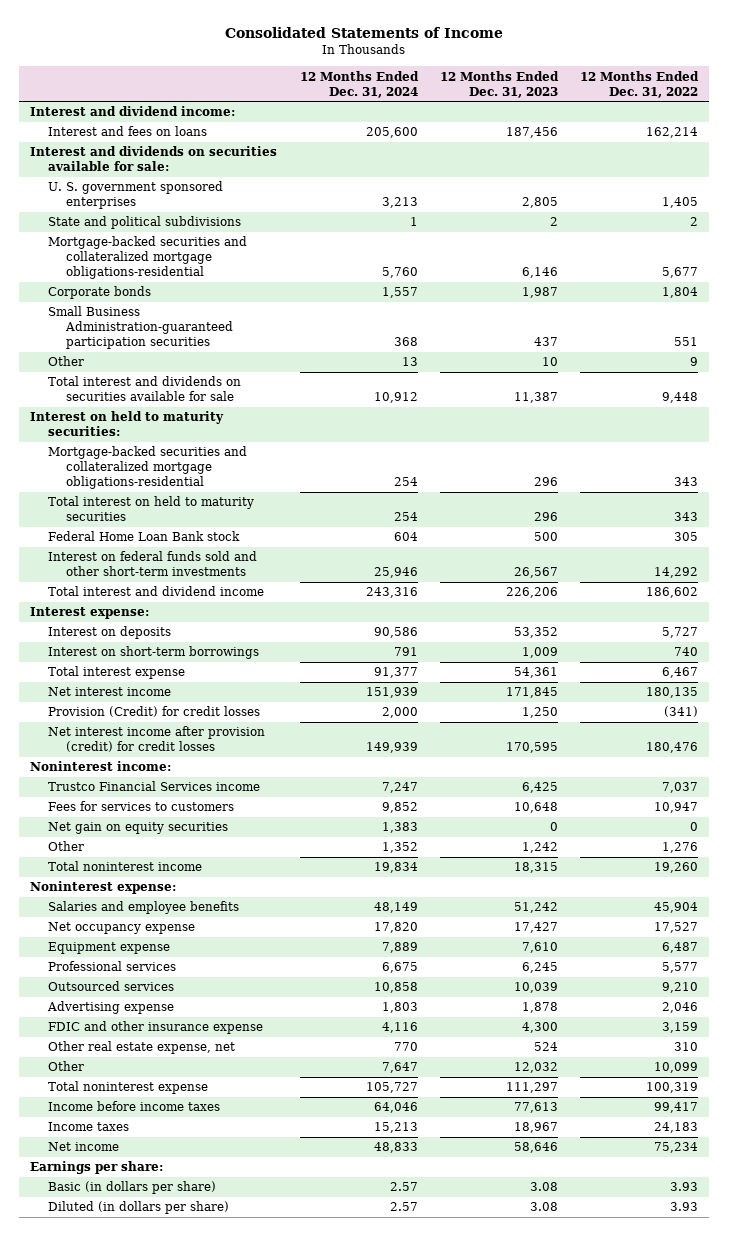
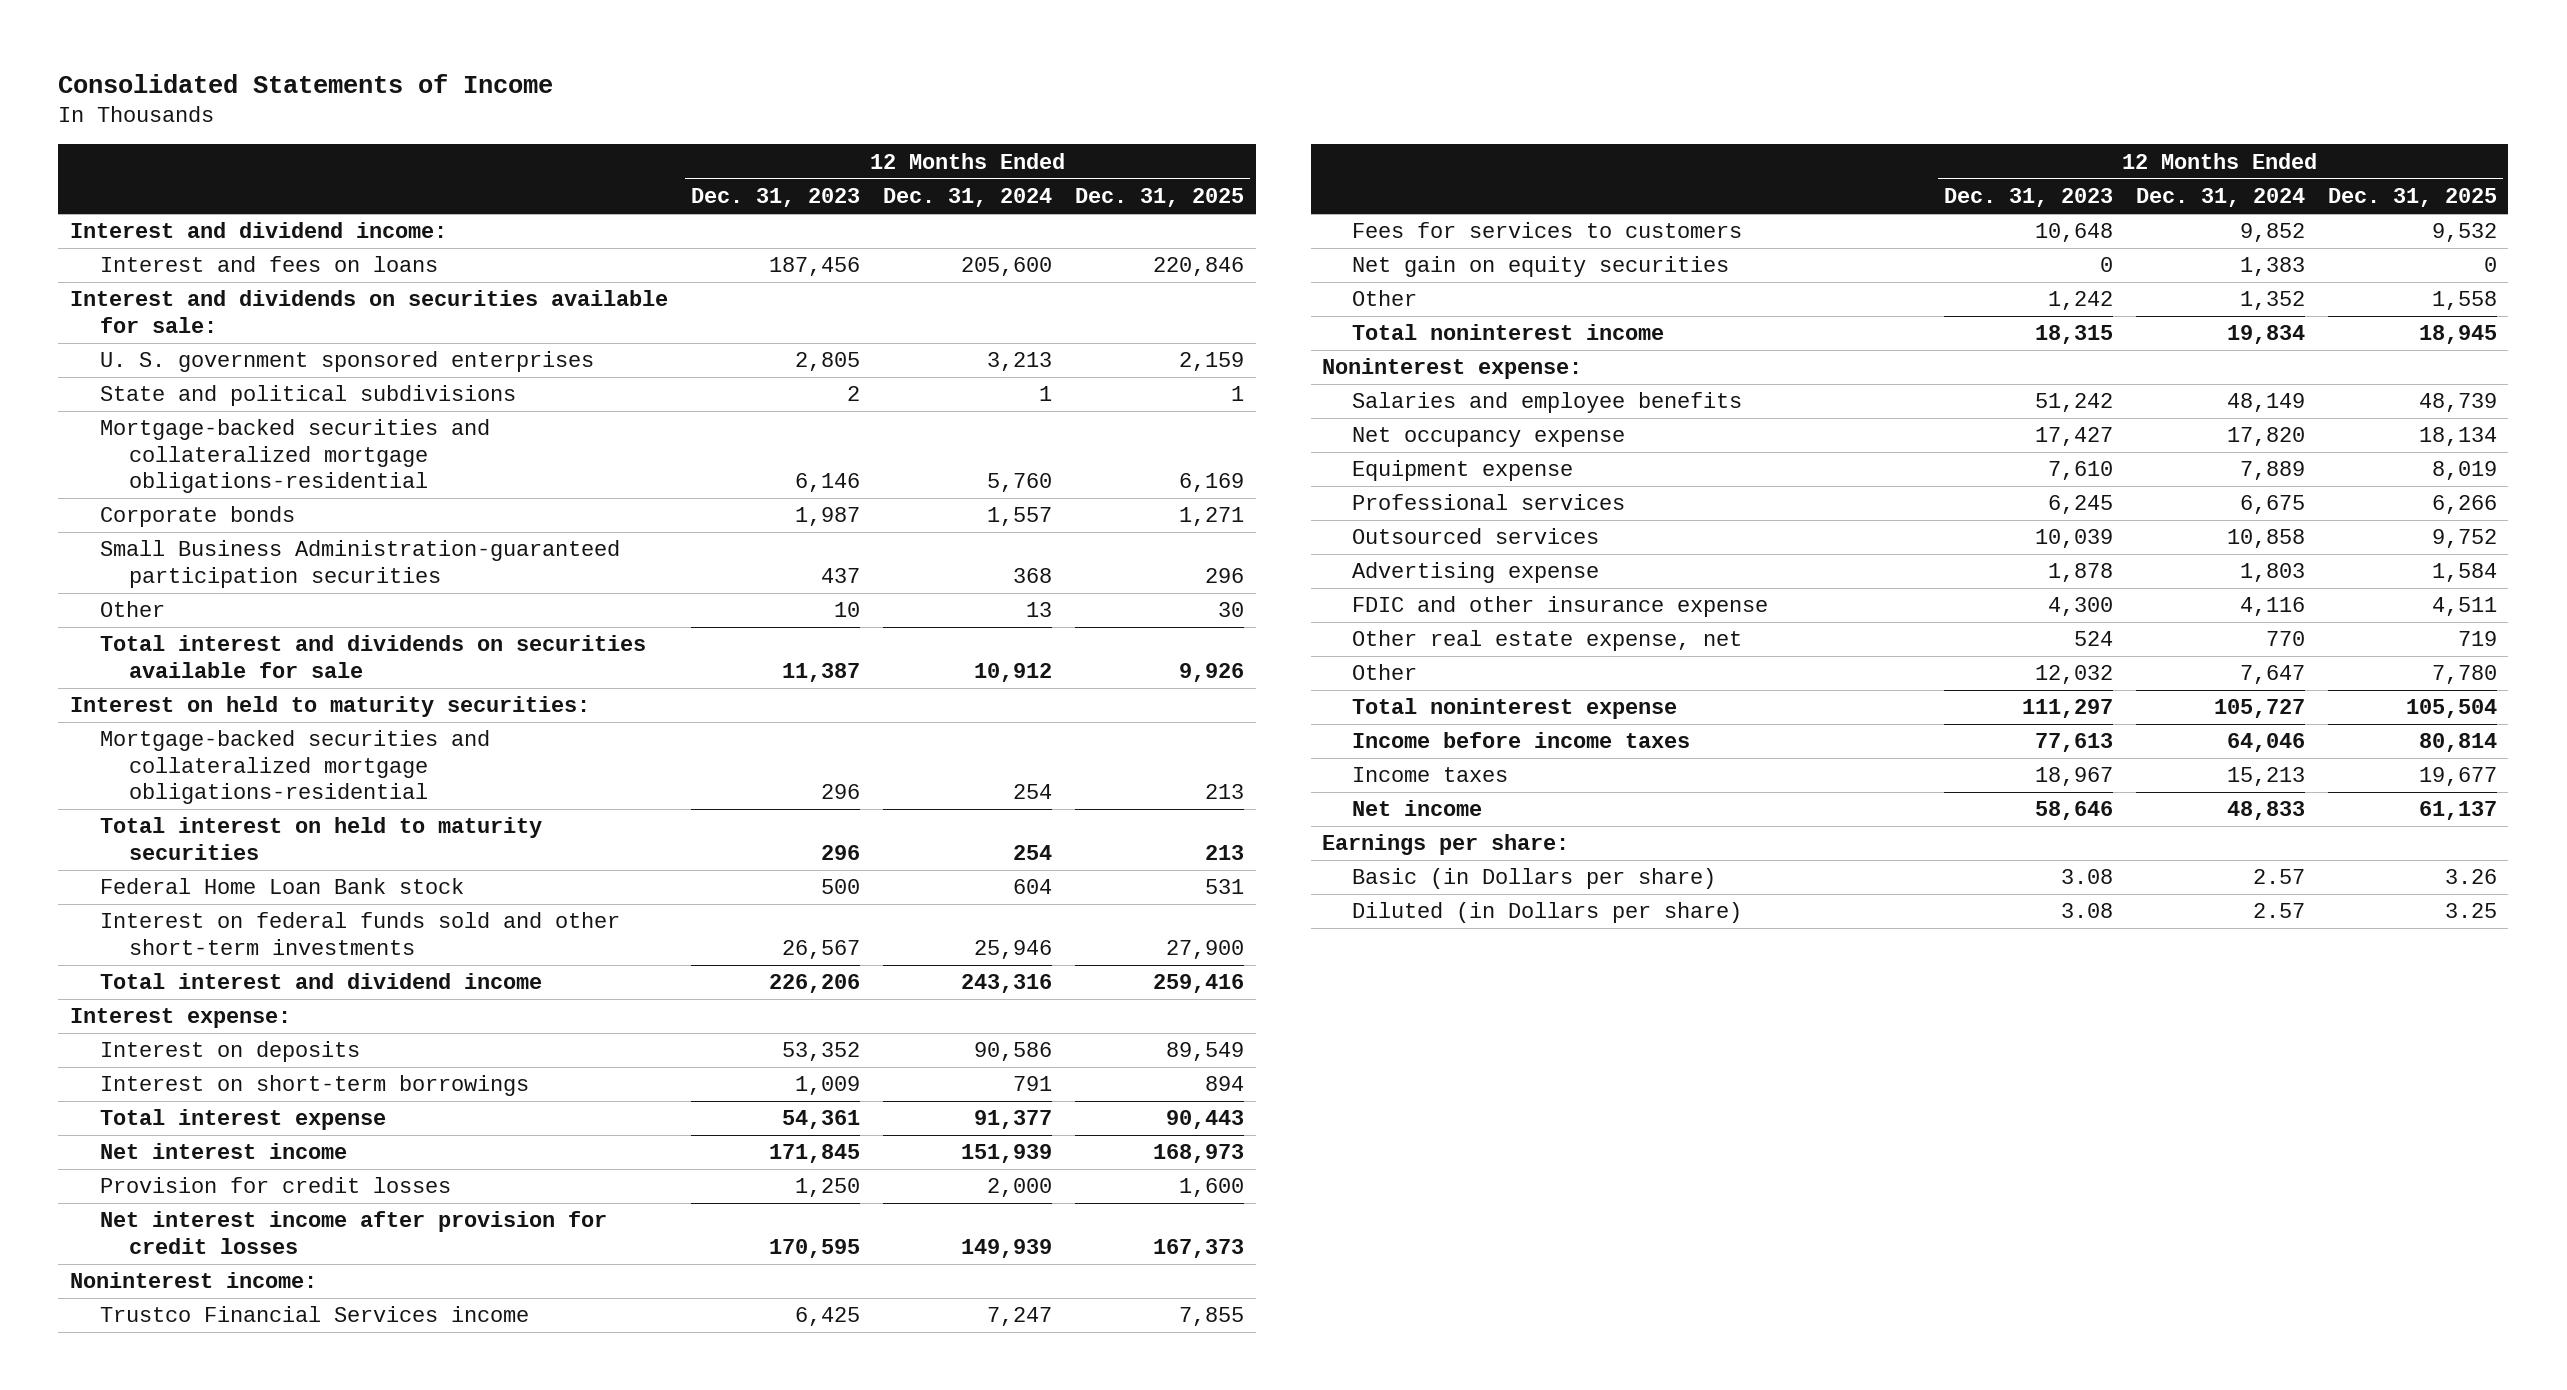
[580,70,700,98] 12 Months Ended Dec. 31, 2022 -> none
none -> [1075,188,1245,208] Dec. 31, 2025
[48,706,261,718] Provision (Credit) for credit losses -> [99,1177,451,1194] Provision for credit losses
[48,726,266,753] Net interest income after provision (credit) for credit losses -> [99,1211,607,1254] Net interest income after provision for credit losses
[48,1181,217,1195] Basic (in dollars per share) -> [1352,868,1717,890] Basic (in Dollars per share)
[48,1201,230,1215] Diluted (in dollars per share) -> [1352,902,1743,924] Diluted (in Dollars per share)

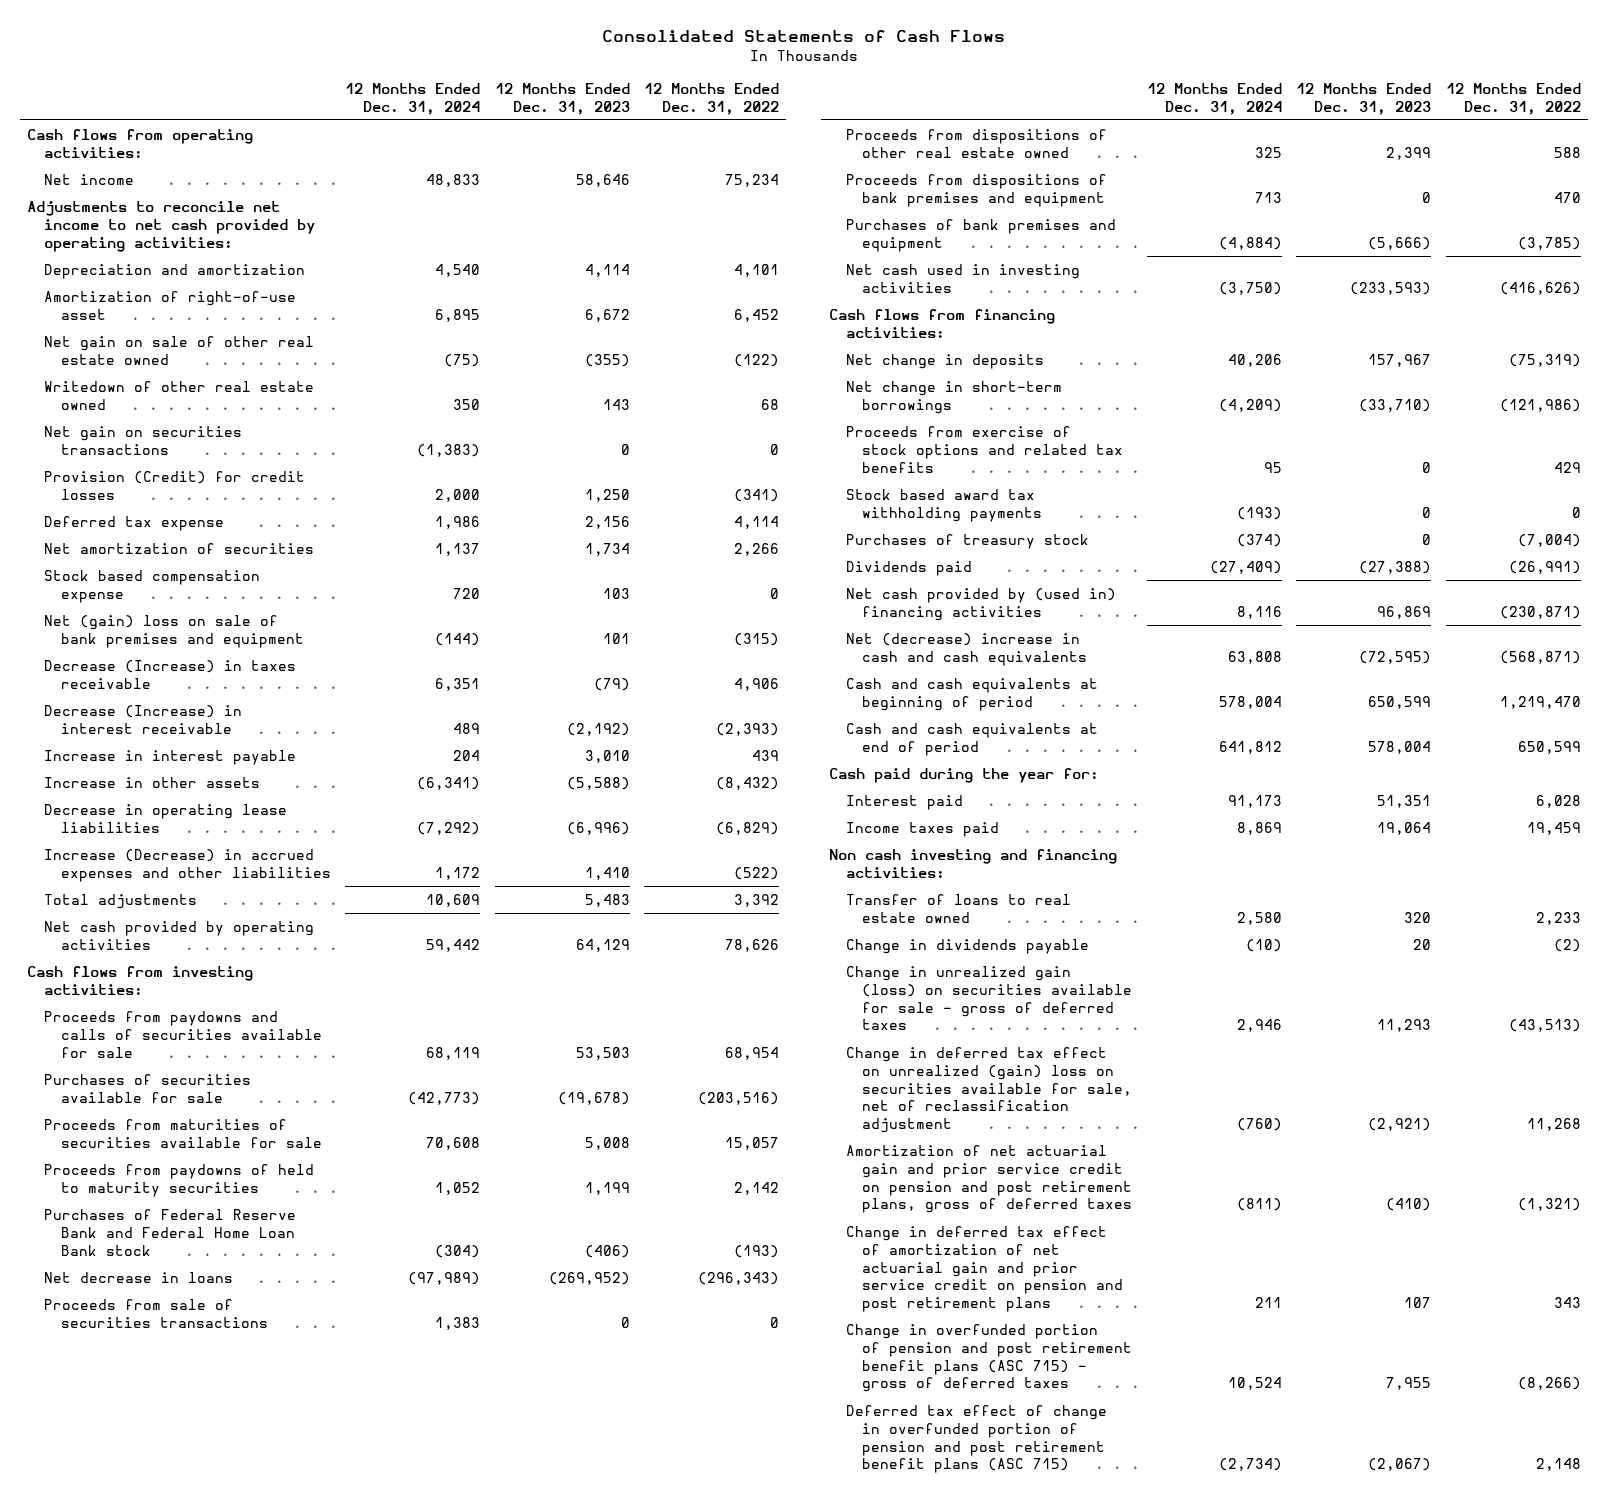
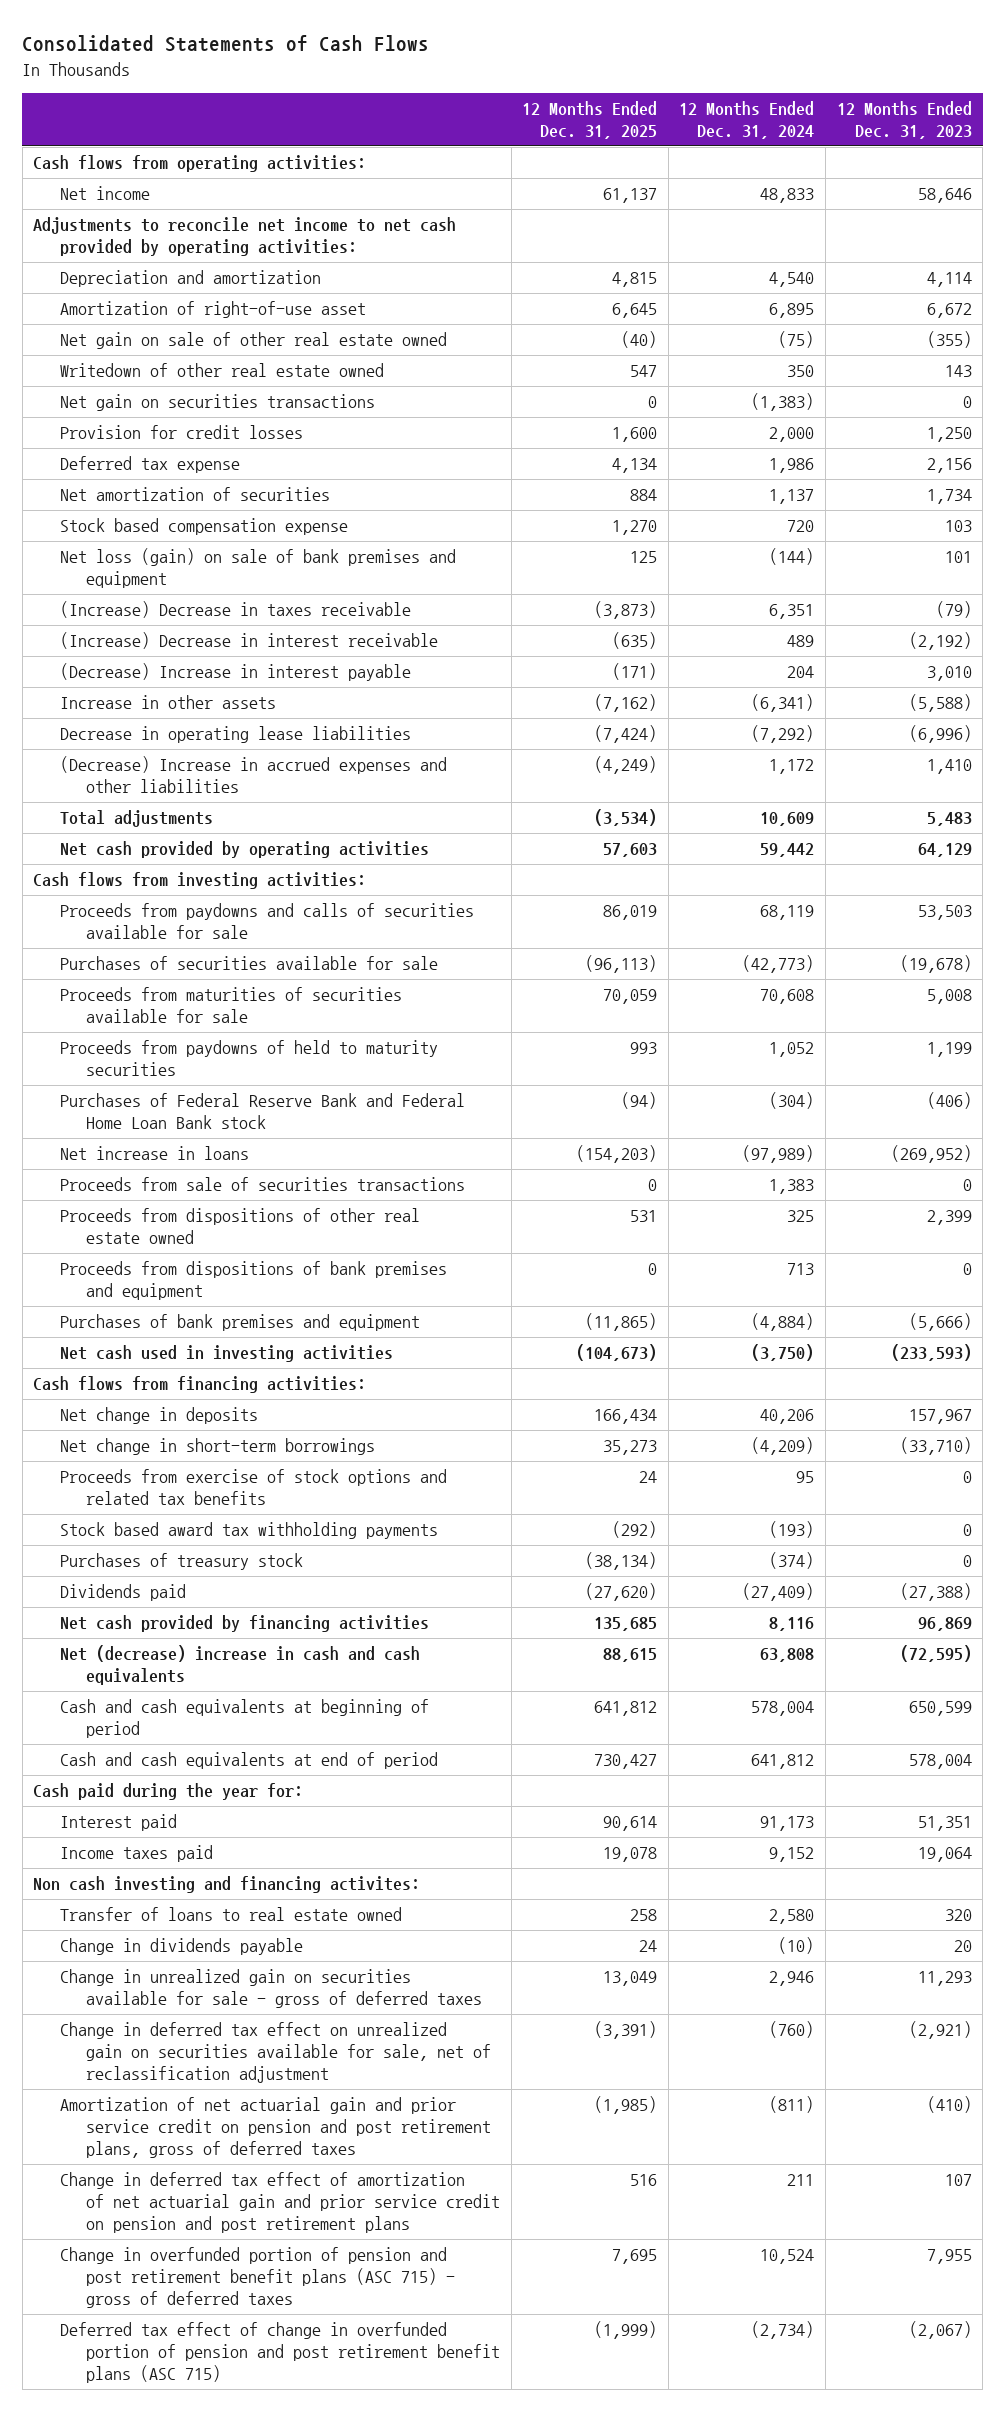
[644,82,780,115] 12 Months Ended Dec. 31, 2022 -> none
none -> [522,101,658,139] 12 Months Ended Dec. 31, 2025
[43,471,305,500] Provision (Credit) for credit losses -> [59,425,303,440] Provision for credit losses
[43,615,304,648] Net (gain) loss on sale of bank premises and equipment -> [59,548,456,589] Net loss (gain) on sale of bank premises and equipment
[43,660,296,689] Decrease (Increase) in taxes receivable -> [59,601,411,619] (Increase) Decrease in taxes receivable
[43,705,242,734] Decrease (Increase) in interest receivable -> [59,632,438,650] (Increase) Decrease in interest receivable
[43,750,296,766] Increase in interest payable -> [59,663,411,682] (Decrease) Increase in interest payable
[43,849,331,882] Increase (Decrease) in accrued expenses and other liabilities -> [59,756,447,794] (Decrease) Increase in accrued expenses and other liabilities
[43,1272,233,1284] Net decrease in loans -> [59,1146,249,1161] Net increase in loans
[845,588,1116,621] Net cash provided by (used in) financing activities -> [59,1615,429,1633] Net cash provided by financing activities
[1236,822,1282,836] 8,869 -> [769,1847,815,1863] 9,152
[828,849,1117,878] Non cash investing and financing activities: -> [33,1876,421,1894] Non cash investing and financing activites:
[845,966,1133,1031] Change in unrealized gain (loss) on securities available for sale - gross of deferred taxes -> [59,1969,482,2009] Change in unrealized gain on securities available for sale - gross of deferred taxes
[845,1047,1133,1133] Change in deferred tax effect on unrealized (gain) loss on securities available for sale, net of reclassification adjustment -> [59,2022,491,2084] Change in deferred tax effect on unrealized gain on securities available for sale, net of reclassification adjustment

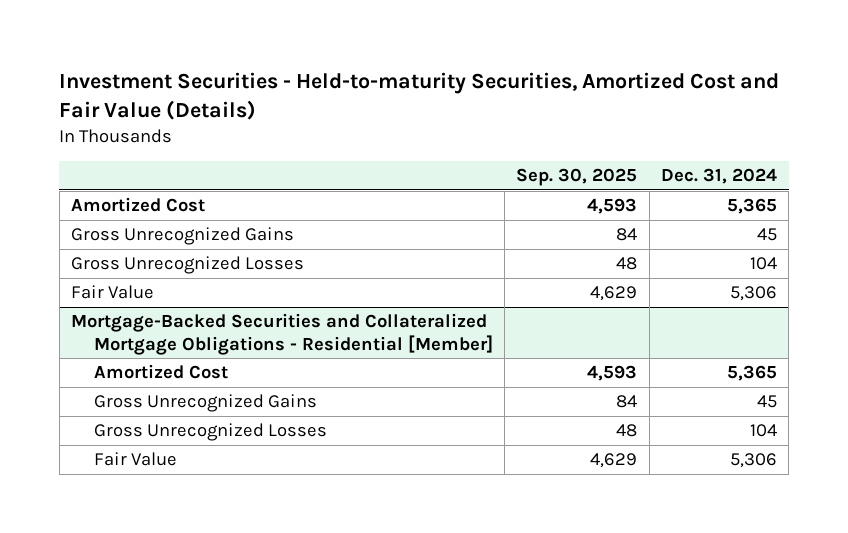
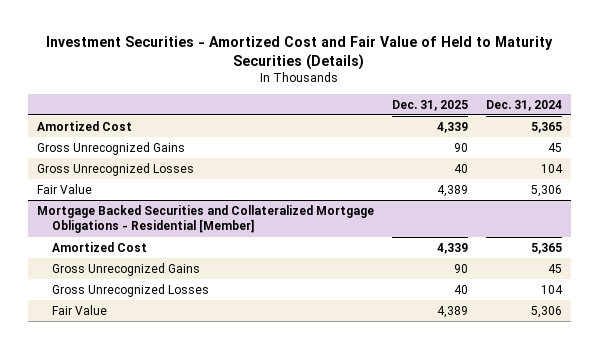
[59,72,780,121] Investment Securities - Held-to-maturity Securities, Amortized Cost and Fair Value (Details) -> [46,35,554,70] Investment Securities - Amortized Cost and Fair Value of Held to Maturity Securities (Details)
[516,168,638,187] Sep. 30, 2025 -> none
none -> [391,99,468,111] Dec. 31, 2025
[71,313,493,355] Mortgage-Backed Securities and Collateralized Mortgage Obligations - Residential [Member] -> [36,204,374,234] Mortgage Backed Securities and Collateralized Mortgage Obligations - Residential [Member]

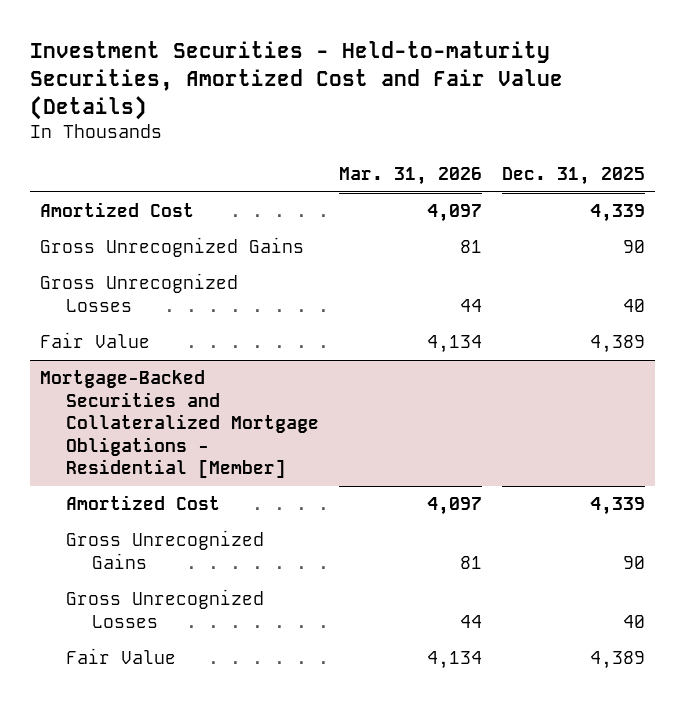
[46,35,554,70] Investment Securities - Amortized Cost and Fair Value of Held to Maturity Securities (Details) -> [29,40,563,120] Investment Securities - Held-to-maturity Securities, Amortized Cost and Fair Value (Details)
[485,99,562,111] Dec. 31, 2024 -> none
none -> [338,167,482,186] Mar. 31, 2026
[36,204,374,234] Mortgage Backed Securities and Collateralized Mortgage Obligations - Residential [Member] -> [39,370,319,479] Mortgage-Backed Securities and Collateralized Mortgage Obligations - Residential [Member]

